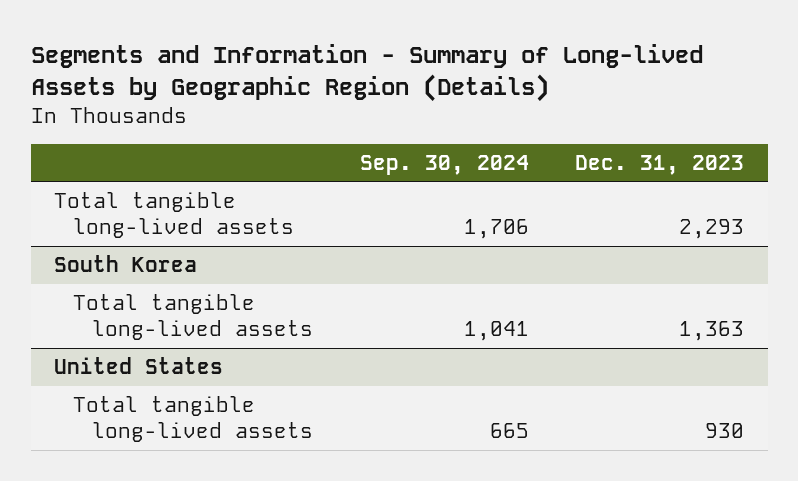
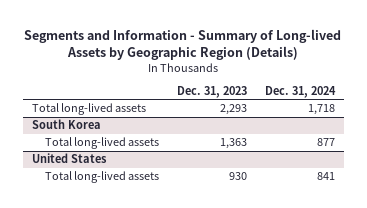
[359,154,529,175] Sep. 30, 2024 -> none
none -> [264,86,336,99] Dec. 31, 2024
[53,192,295,239] Total tangible long-lived assets -> [32,103,147,116] Total long-lived assets
[73,294,314,341] Total tangible long-lived assets -> [44,137,159,150] Total long-lived assets
[73,396,314,443] Total tangible long-lived assets -> [44,171,159,184] Total long-lived assets

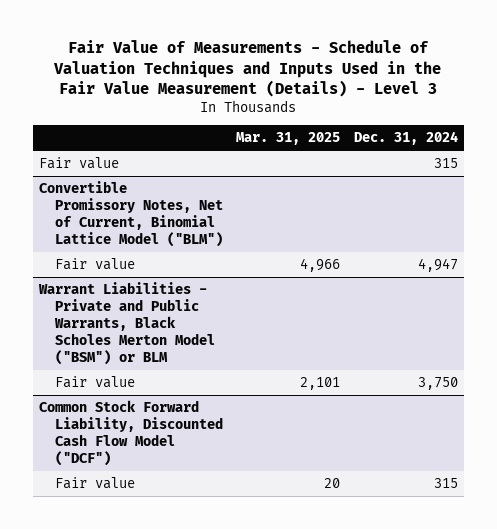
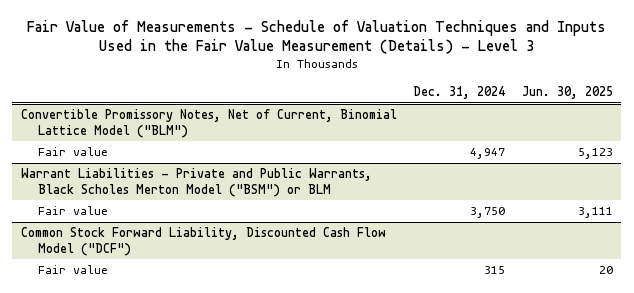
[236,132,341,146] Mar. 31, 2025 -> none
none -> [521,85,613,99] Jun. 30, 2025
[39,156,120,169] Fair value -> none

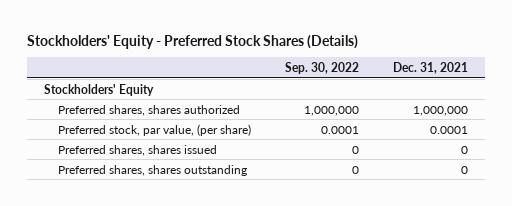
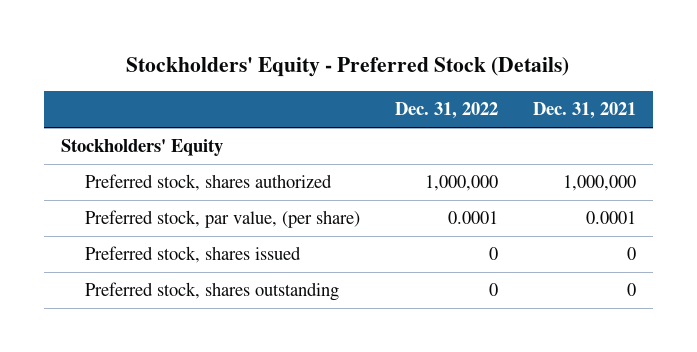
[27,34,359,49] Stockholders' Equity - Preferred Stock Shares (Details) -> [126,57,570,78] Stockholders' Equity - Preferred Stock (Details)
[285,62,360,75] Sep. 30, 2022 -> none
none -> [394,102,498,120] Dec. 31, 2022
[58,104,241,116] Preferred shares, shares authorized -> [85,174,333,192] Preferred stock, shares authorized
[58,144,218,156] Preferred shares, shares issued -> [85,246,302,264] Preferred stock, shares issued
[58,164,248,176] Preferred shares, shares outstanding -> [85,282,340,302] Preferred stock, shares outstanding

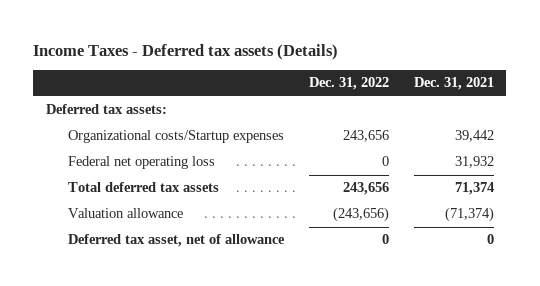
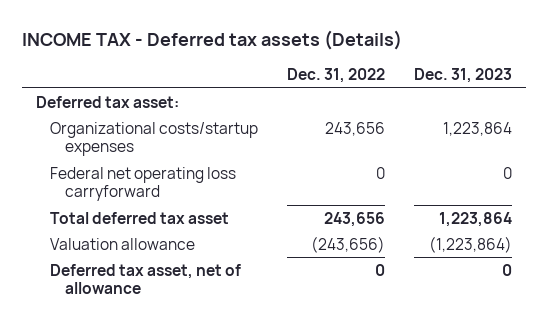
[33,43,339,60] Income Taxes - Deferred tax assets (Details) -> [21,29,402,50] INCOME TAX - Deferred tax assets (Details)
[413,77,494,91] Dec. 31, 2021 -> none
none -> [413,68,512,84] Dec. 31, 2023
[45,104,167,115] Deferred tax assets: -> [36,95,180,108] Deferred tax asset:
[67,130,284,144] Organizational costs/Startup expenses -> [50,121,259,157] Organizational costs/startup expenses
[67,156,215,170] Federal net operating loss -> [50,166,237,202] Federal net operating loss carryforward
[67,182,219,193] Total deferred tax assets -> [50,211,230,224] Total deferred tax asset

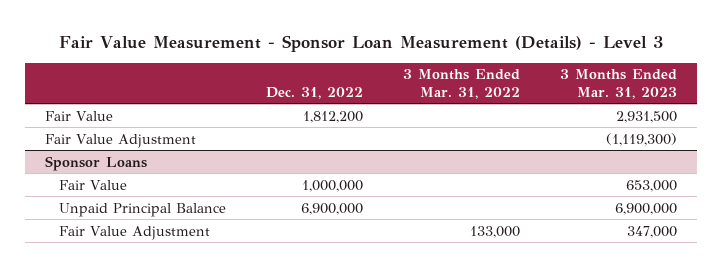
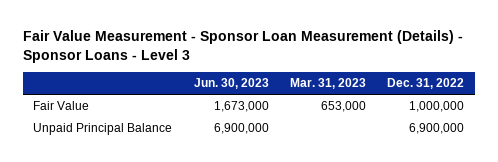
[59,35,664,53] Fair Value Measurement - Sponsor Loan Measurement (Details) - Level 3 -> [22,30,463,63] Fair Value Measurement - Sponsor Loan Measurement (Details) - Sponsor Loans - Level 3
[403,69,521,99] 3 Months Ended Mar. 31, 2022 -> none
[560,69,678,99] 3 Months Ended Mar. 31, 2023 -> none
none -> [193,78,269,90] Jun. 30, 2023
none -> [289,78,366,90] Mar. 31, 2023
[45,110,114,121] Fair Value -> none
[45,133,197,148] Fair Value Adjustment -> none
[45,155,148,171] Sponsor Loans -> none
[58,225,210,240] Fair Value Adjustment -> none

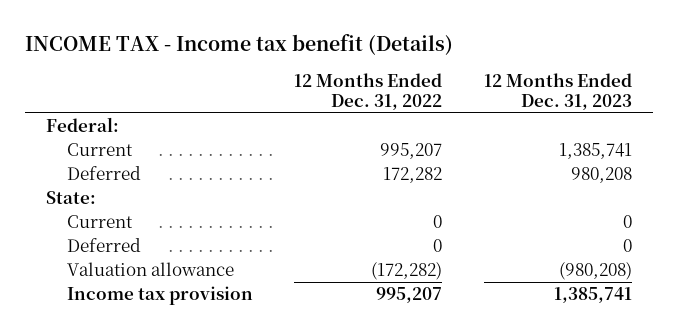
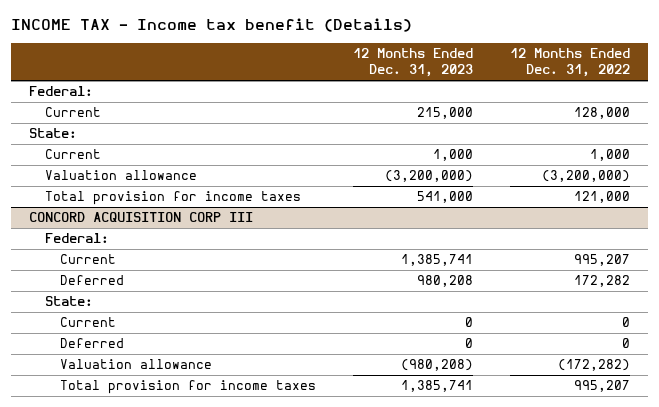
none -> [44,107,101,118] Current
none -> [28,128,77,139] State:
none -> [44,149,101,160] Current
none -> [44,170,197,181] Valuation allowance
none -> [44,191,301,206] Total provision for income taxes
none -> [28,212,253,223] CONCORD ACQUISITION CORP III
none -> [44,233,109,244] Federal:
[66,286,253,306] Income tax provision -> [60,380,317,395] Total provision for income taxes

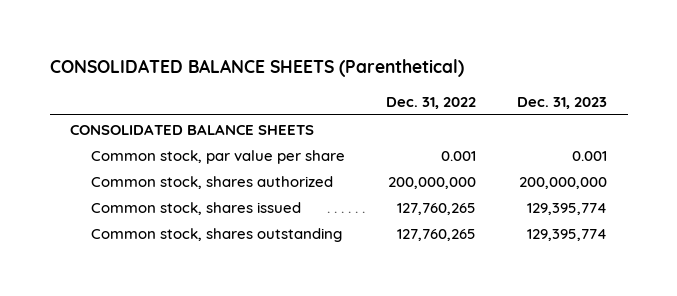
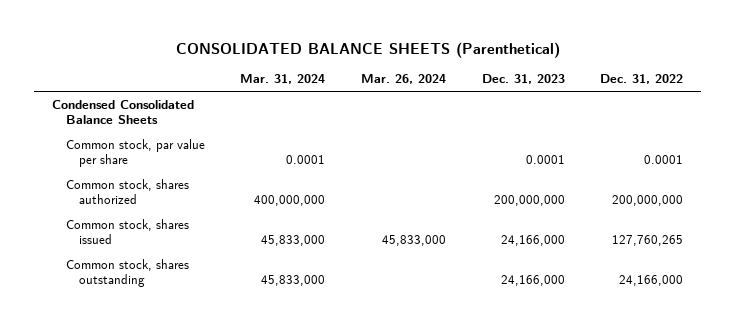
none -> [240,74,326,85] Mar. 31, 2024
none -> [360,74,446,85] Mar. 26, 2024
[70,123,315,135] CONSOLIDATED BALANCE SHEETS -> [51,99,194,125] Condensed Consolidated Balance Sheets
[440,150,476,161] 0.001 -> [644,155,684,165] 0.0001
[572,150,608,161] 0.001 -> [525,155,565,165] 0.0001
[527,202,608,215] 129,395,774 -> [500,235,565,247] 24,166,000
[396,228,476,241] 127,760,265 -> [619,275,684,287] 24,166,000
[527,228,608,241] 129,395,774 -> [500,275,565,287] 24,166,000

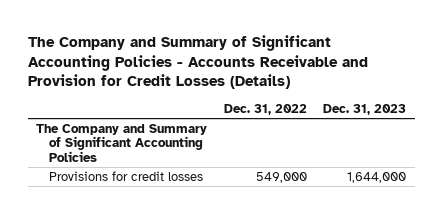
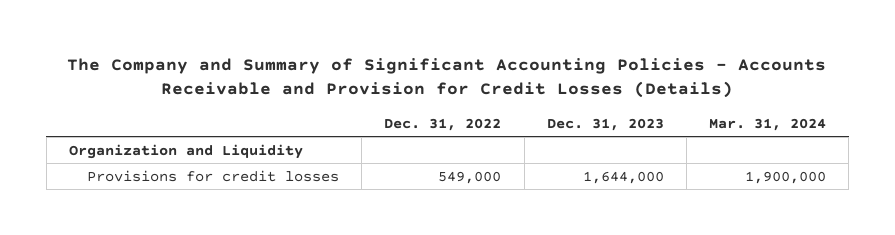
none -> [709,117,827,131] Mar. 31, 2024
[36,123,208,163] The Company and Summary of Significant Accounting Policies -> [68,143,303,159] Organization and Liquidity

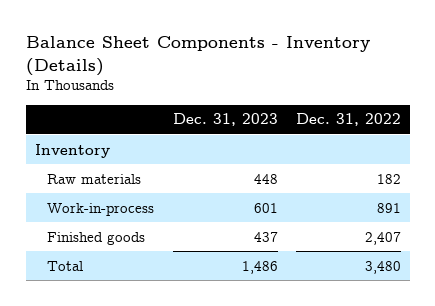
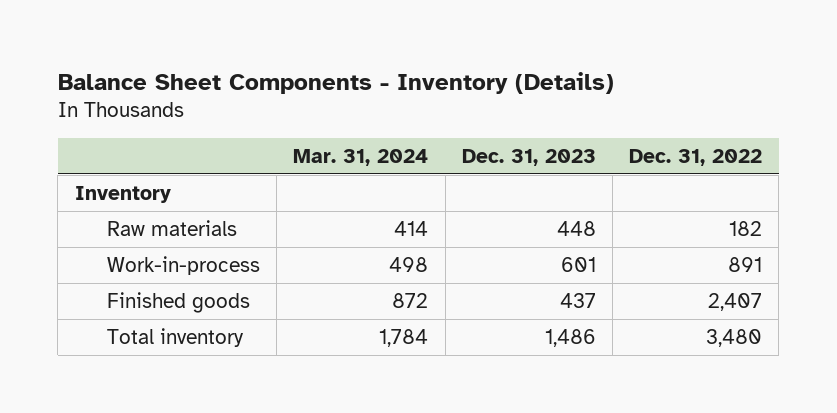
none -> [293,148,429,166] Mar. 31, 2024
[47,260,84,271] Total -> [106,327,244,347] Total inventory

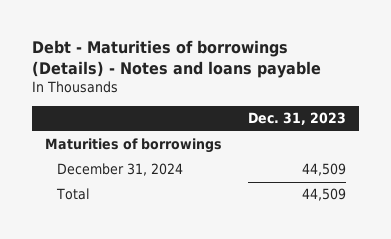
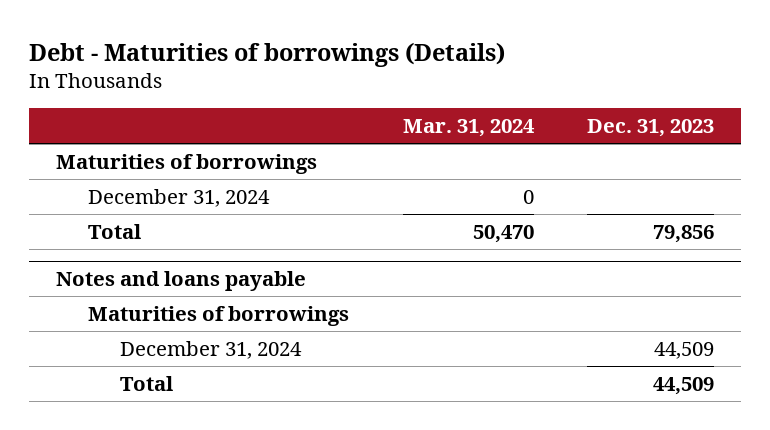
[31,39,321,78] Debt - Maturities of borrowings (Details) - Notes and loans payable -> [29,41,506,67] Debt - Maturities of borrowings (Details)
none -> [402,119,535,138] Mar. 31, 2024
none -> [87,188,270,207] December 31, 2024
none -> [87,223,141,239] Total
none -> [55,270,306,291] Notes and loans payable
none -> [87,305,349,326] Maturities of borrowings

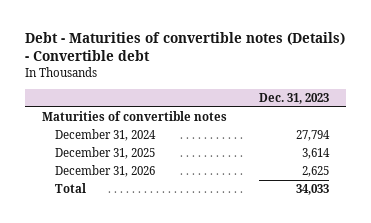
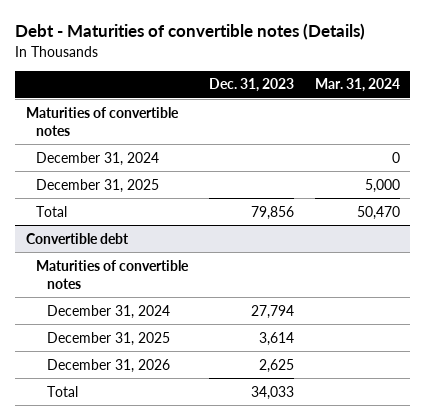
[25,32,346,62] Debt - Maturities of convertible notes (Details) - Convertible debt -> [15,23,366,41] Debt - Maturities of convertible notes (Details)
none -> [314,78,400,93] Mar. 31, 2024
none -> [36,151,160,166] December 31, 2024
none -> [36,178,160,193] December 31, 2025
none -> [36,205,68,217] Total
none -> [25,232,129,244] Convertible debt
none -> [36,259,190,289] Maturities of convertible notes

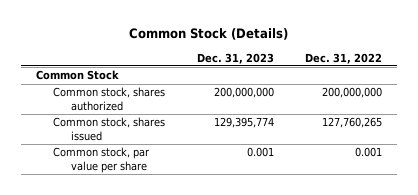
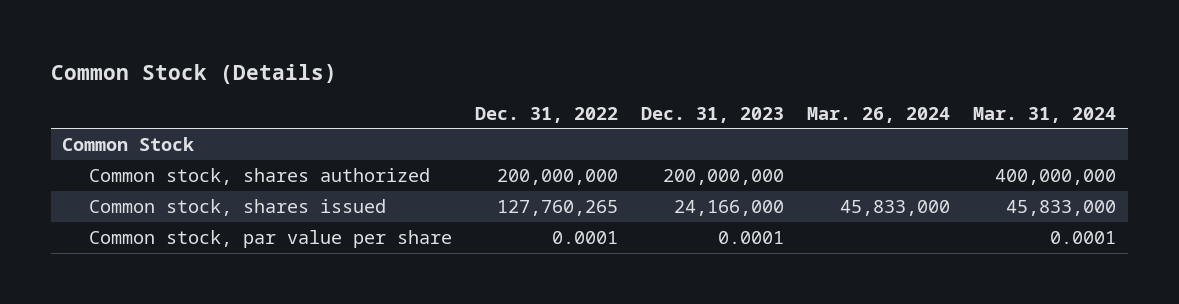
none -> [807,106,951,123] Mar. 26, 2024
none -> [973,106,1117,123] Mar. 31, 2024
[213,117,274,129] 129,395,774 -> [674,199,785,216] 24,166,000
[246,147,274,158] 0.001 -> [718,230,785,244] 0.0001
[354,147,382,158] 0.001 -> [552,230,619,244] 0.0001

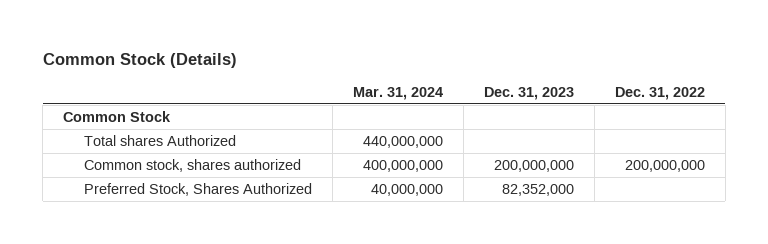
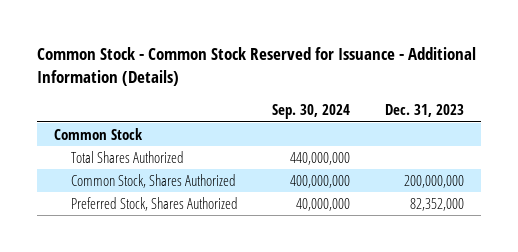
[42,53,237,69] Common Stock (Details) -> [37,47,477,87] Common Stock - Common Stock Reserved for Issuance - Additional Information (Details)
[352,86,443,100] Mar. 31, 2024 -> none
[614,86,705,100] Dec. 31, 2022 -> none
none -> [272,104,351,120] Sep. 30, 2024
[83,134,236,146] Total shares Authorized -> [70,151,184,164] Total Shares Authorized
[83,158,301,172] Common stock, shares authorized -> [70,174,236,189] Common Stock, Shares Authorized

